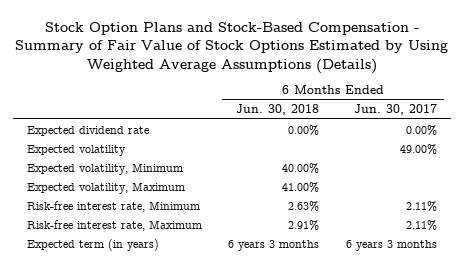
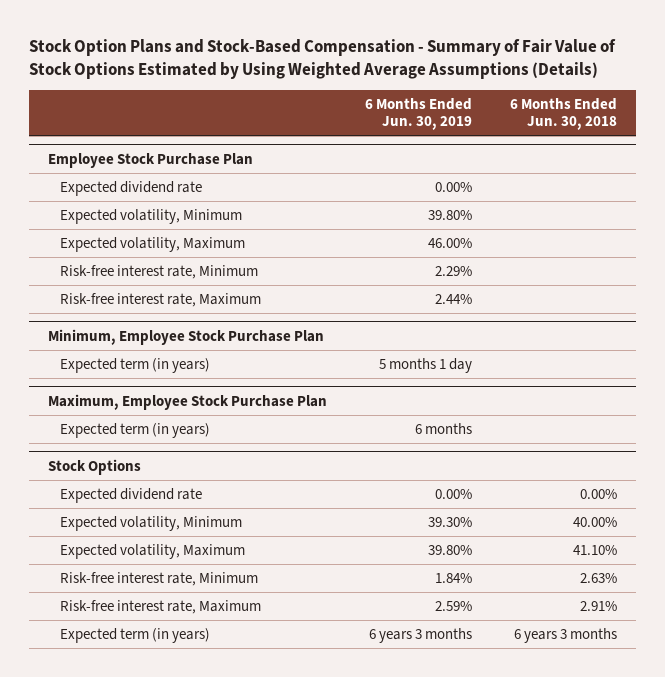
[354,104,438,116] Jun. 30, 2017 -> none
none -> [365,97,473,131] 6 Months Ended Jun. 30, 2019
none -> [47,152,253,168] Employee Stock Purchase Plan
none -> [60,180,203,196] Expected dividend rate
none -> [60,208,243,224] Expected volatility, Minimum
none -> [60,236,246,252] Expected volatility, Maximum
none -> [60,264,259,279] Risk-free interest rate, Minimum
none -> [60,292,262,307] Risk-free interest rate, Maximum
none -> [47,328,324,345] Minimum, Employee Stock Purchase Plan
none -> [60,357,211,373] Expected term (in years)
none -> [47,393,327,410] Maximum, Employee Stock Purchase Plan
none -> [60,422,211,438] Expected term (in years)
none -> [47,458,141,475] Stock Options
[26,144,126,156] Expected volatility -> none
[282,181,320,193] 41.00% -> [573,544,618,555] 41.10%

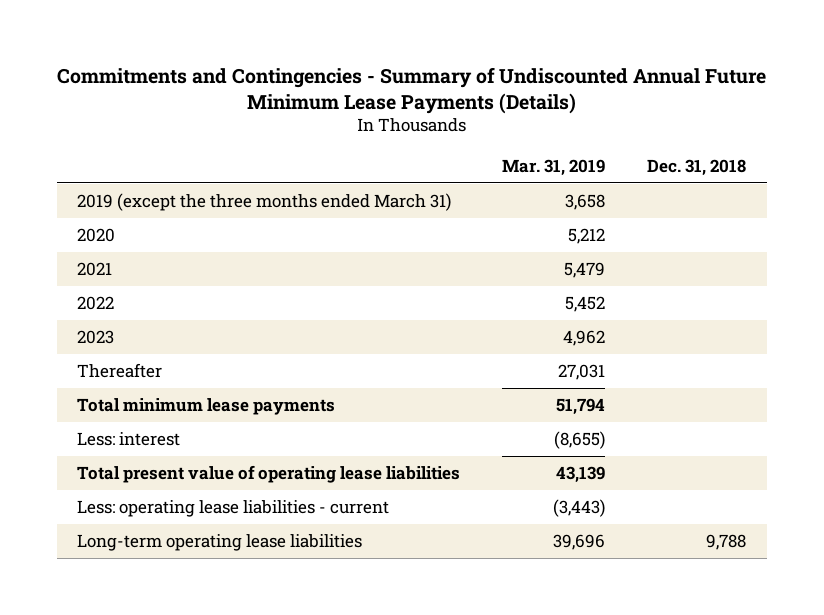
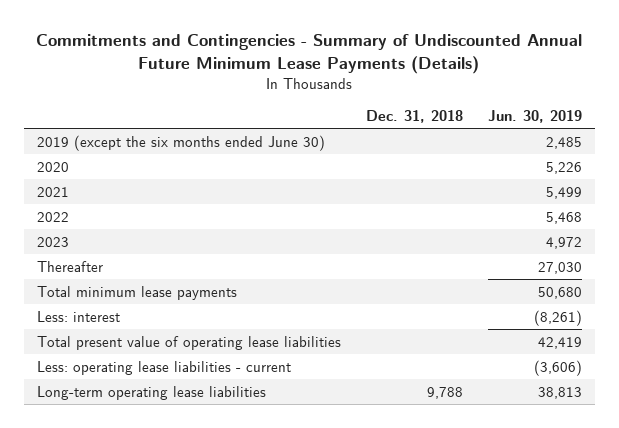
[502,158,606,176] Mar. 31, 2019 -> none
none -> [487,109,582,123] Jun. 30, 2019
[77,193,452,212] 2019 (except the three months ended March 31) -> [36,134,325,151] 2019 (except the six months ended June 30)

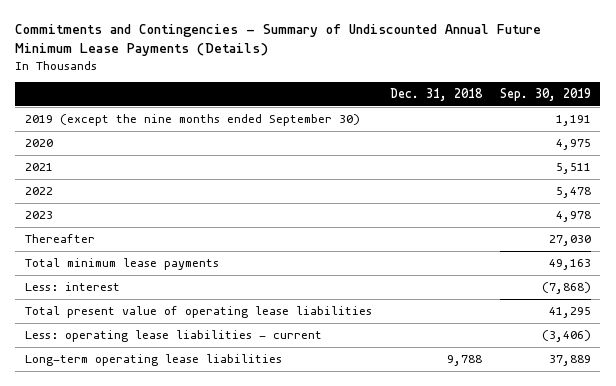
[487,109,582,123] Jun. 30, 2019 -> none
none -> [500,88,592,102] Sep. 30, 2019
[36,134,325,151] 2019 (except the six months ended June 30) -> [24,113,360,126] 2019 (except the nine months ended September 30)

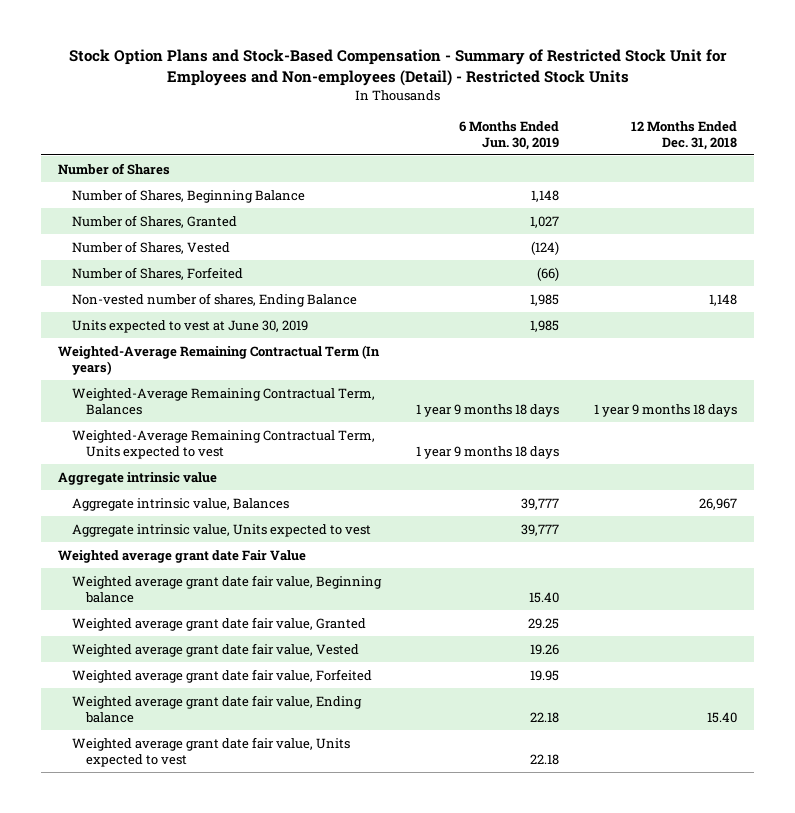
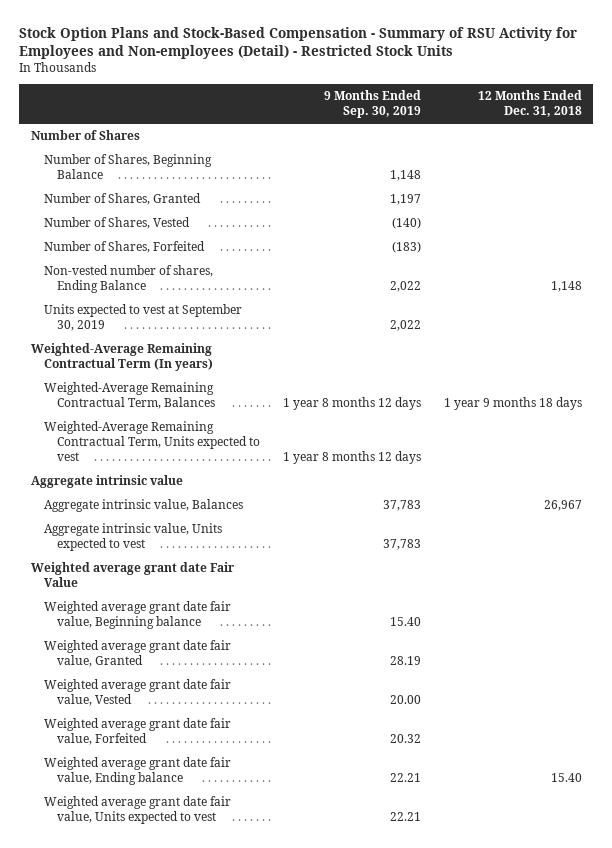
[68,49,727,87] Stock Option Plans and Stock-Based Compensation - Summary of Restricted Stock Unit for Employees and Non-employees (Detail) - Restricted Stock Units -> [19,26,578,60] Stock Option Plans and Stock-Based Compensation - Summary of RSU Activity for Employees and Non-employees (Detail) - Restricted Stock Units
[458,120,559,150] 6 Months Ended Jun. 30, 2019 -> none
none -> [323,90,421,119] 9 Months Ended Sep. 30, 2019
[72,319,309,333] Units expected to vest at June 30, 2019 -> [43,304,242,332] Units expected to vest at September 30, 2019

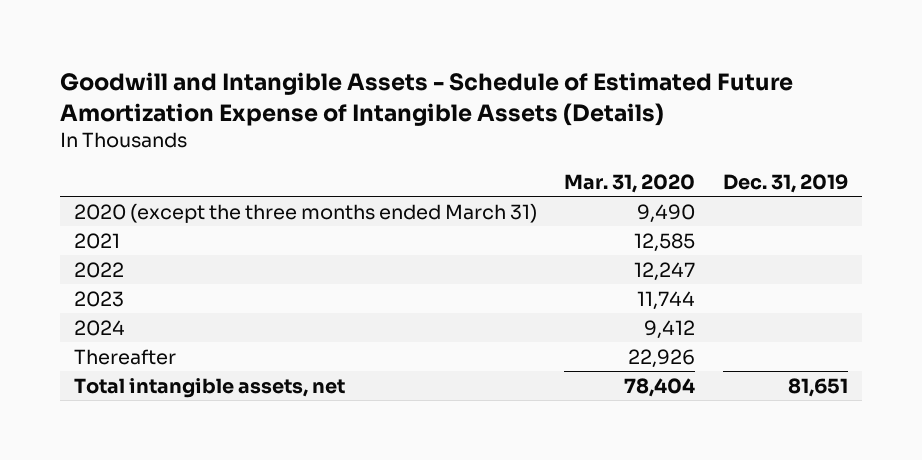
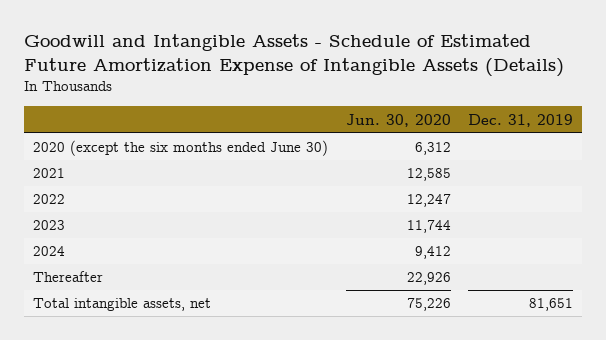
[564,173,696,193] Mar. 31, 2020 -> none
none -> [345,113,451,127] Jun. 30, 2020
[73,202,537,223] 2020 (except the three months ended March 31) -> [32,140,328,157] 2020 (except the six months ended June 30)

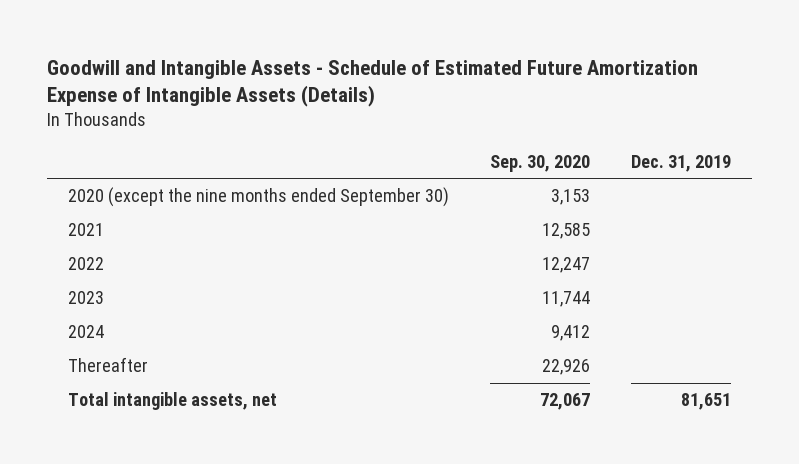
[345,113,451,127] Jun. 30, 2020 -> none
none -> [489,154,590,172] Sep. 30, 2020
[32,140,328,157] 2020 (except the six months ended June 30) -> [67,187,449,208] 2020 (except the nine months ended September 30)

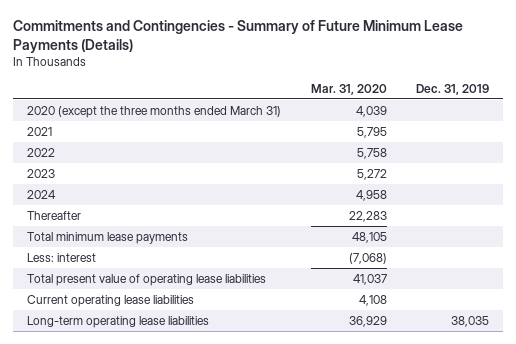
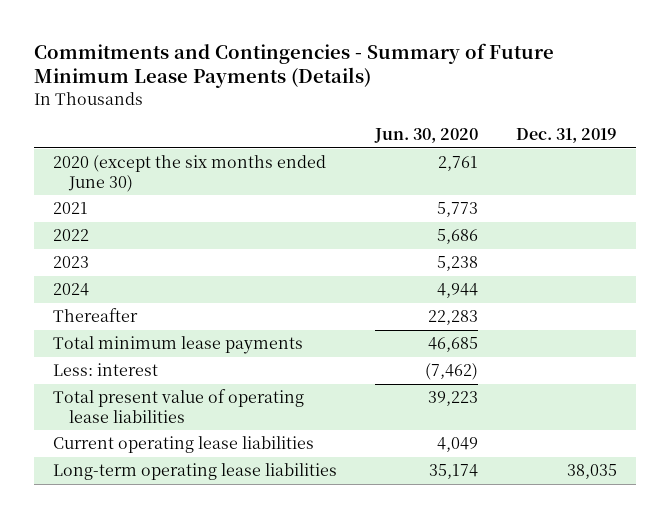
[310,83,387,95] Mar. 31, 2020 -> none
none -> [374,128,479,144] Jun. 30, 2020
[27,105,282,118] 2020 (except the three months ended March 31) -> [53,155,327,192] 2020 (except the six months ended June 30)

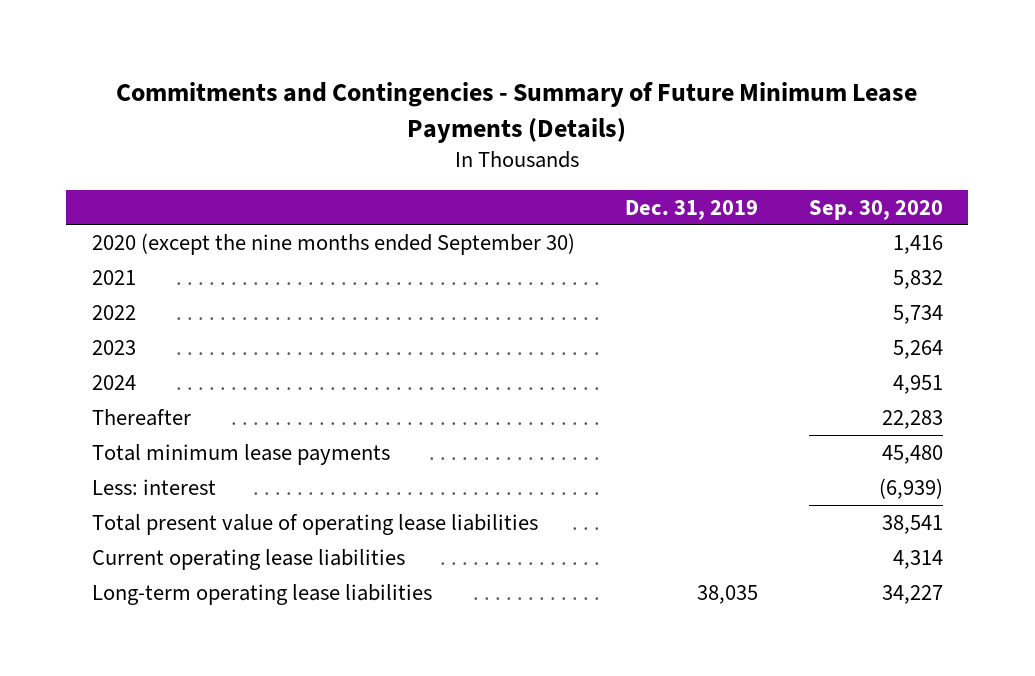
[374,128,479,144] Jun. 30, 2020 -> none
none -> [808,199,943,220] Sep. 30, 2020
[53,155,327,192] 2020 (except the six months ended June 30) -> [91,232,575,255] 2020 (except the nine months ended September 30)

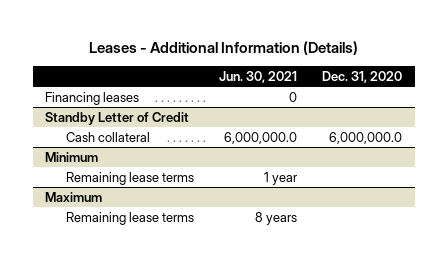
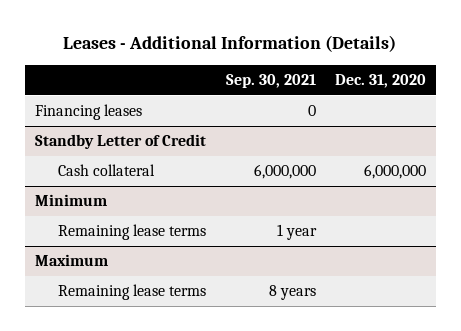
[218,71,297,84] Jun. 30, 2021 -> none
none -> [225,74,316,89] Sep. 30, 2021
[329,131,403,144] 6,000,000.0 -> [364,164,427,180] 6,000,000

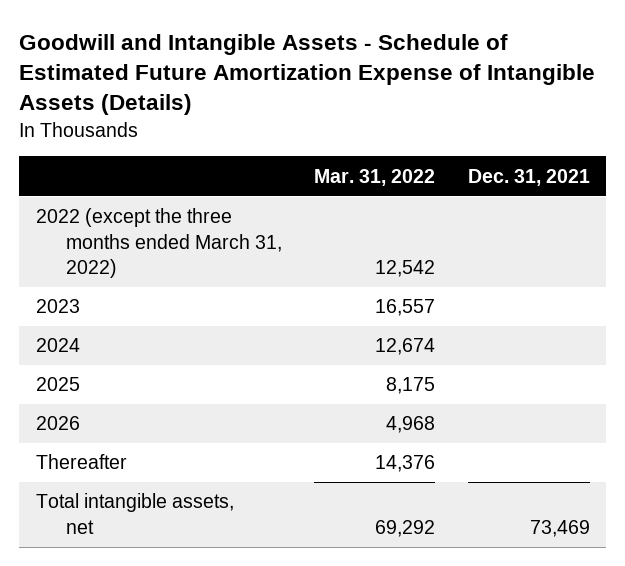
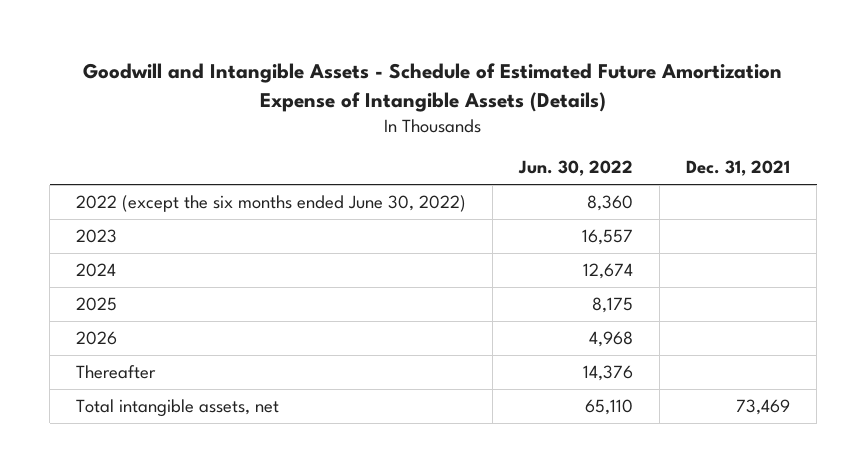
[314,168,436,186] Mar. 31, 2022 -> none
none -> [518,160,634,177] Jun. 30, 2022
[35,208,282,279] 2022 (except the three months ended March 31, 2022) -> [76,195,467,213] 2022 (except the six months ended June 30, 2022)

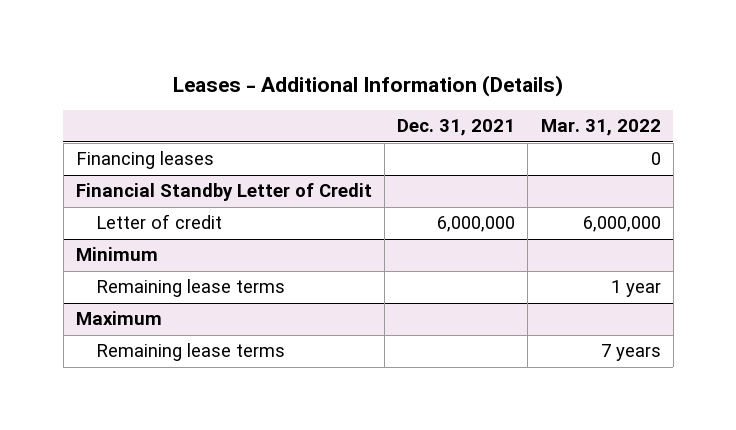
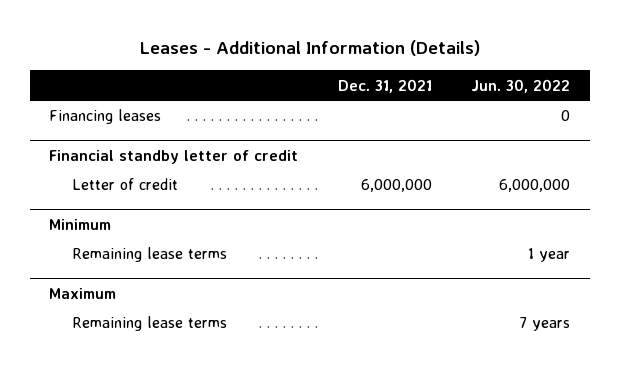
[540,119,661,137] Mar. 31, 2022 -> none
none -> [471,78,571,93] Jun. 30, 2022
[75,183,372,202] Financial Standby Letter of Credit -> [49,149,299,164] Financial standby letter of credit

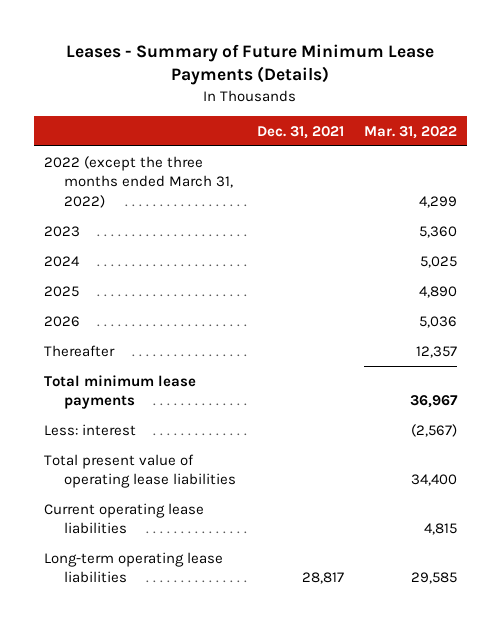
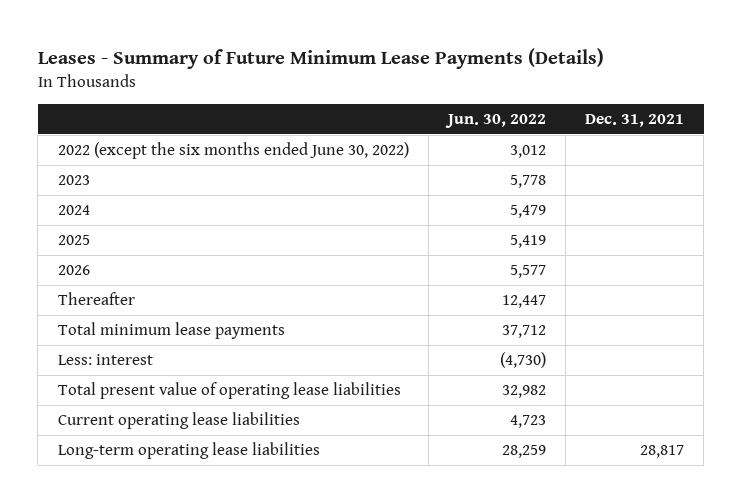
[364,125,458,139] Mar. 31, 2022 -> none
none -> [444,113,546,128] Jun. 30, 2022
[43,155,234,208] 2022 (except the three months ended March 31, 2022) -> [57,142,409,160] 2022 (except the six months ended June 30, 2022)

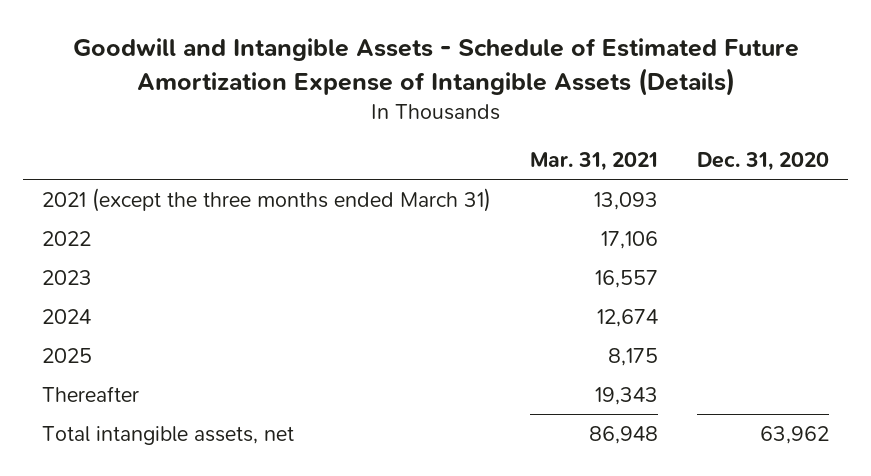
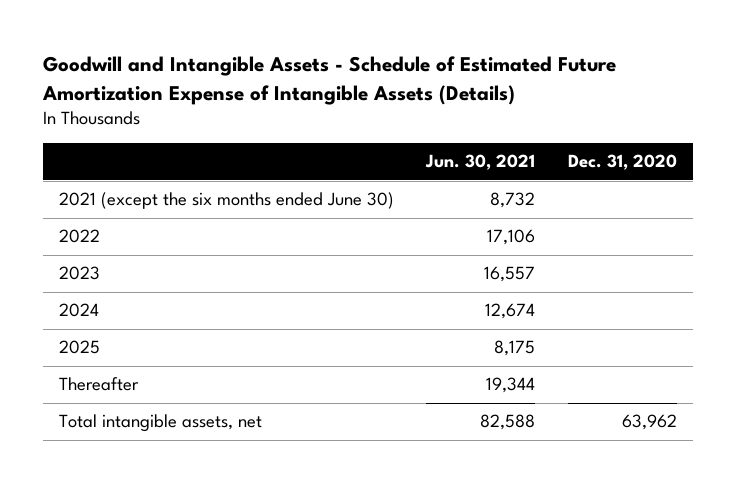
[530,152,659,172] Mar. 31, 2021 -> none
none -> [425,154,536,171] Jun. 30, 2021
[42,187,492,212] 2021 (except the three months ended March 31) -> [59,192,395,210] 2021 (except the six months ended June 30)

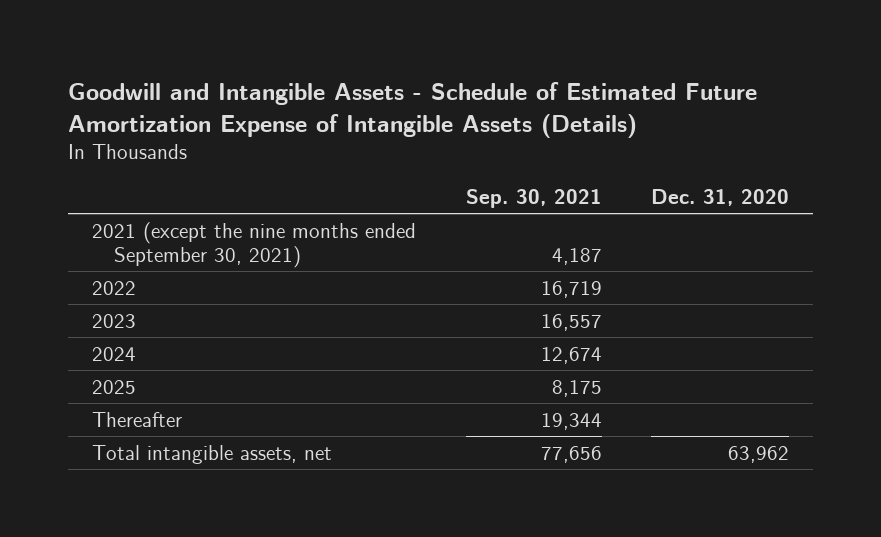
[425,154,536,171] Jun. 30, 2021 -> none
none -> [465,188,602,208] Sep. 30, 2021
[59,192,395,210] 2021 (except the six months ended June 30) -> [92,221,417,268] 2021 (except the nine months ended September 30, 2021)

